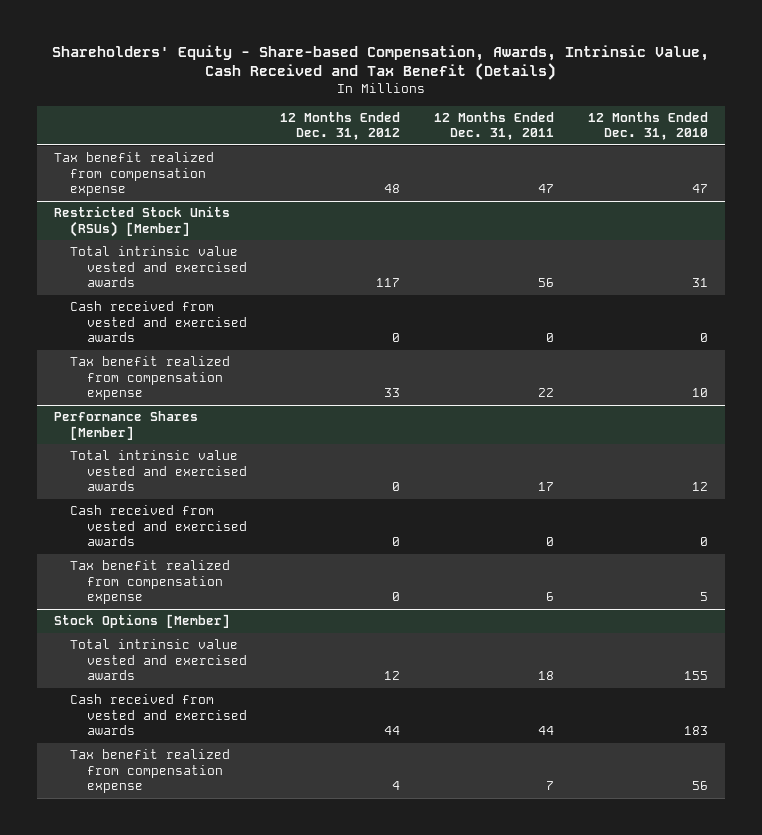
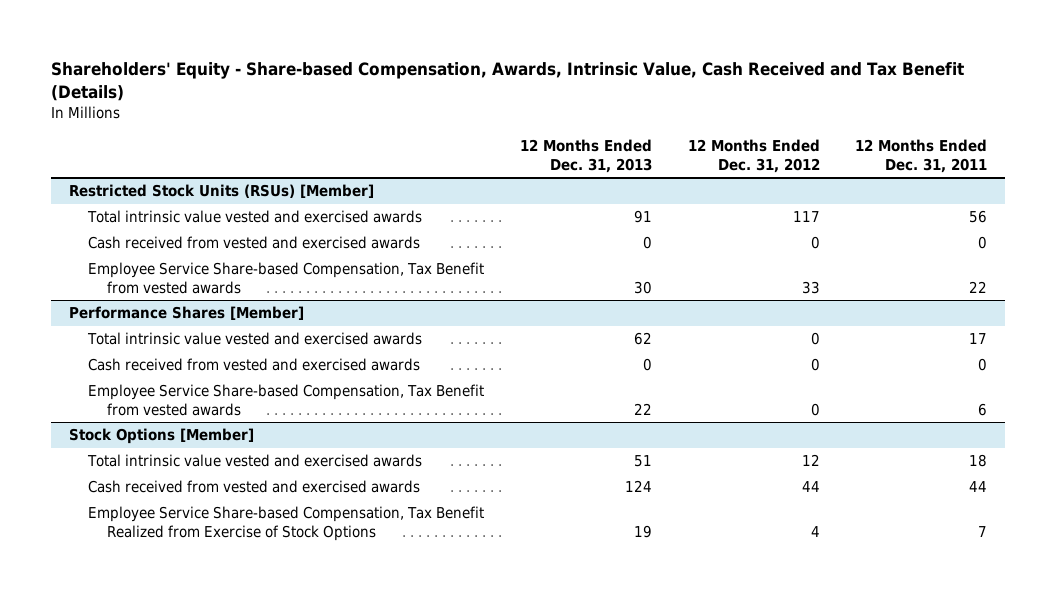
[587,111,708,141] 12 Months Ended Dec. 31, 2010 -> none
none -> [519,139,652,173] 12 Months Ended Dec. 31, 2013
[54,152,215,197] Tax benefit realized from compensation expense -> none
[70,356,231,401] Tax benefit realized from compensation expense -> [87,262,484,295] Employee Service Share-based Compensation, Tax Benefit from vested awards
[70,560,231,605] Tax benefit realized from compensation expense -> none
none -> [87,384,484,417] Employee Service Share-based Compensation, Tax Benefit from vested awards
[70,749,231,794] Tax benefit realized from compensation expense -> none
none -> [87,506,484,542] Employee Service Share-based Compensation, Tax Benefit Realized from Exercise of Stock Options

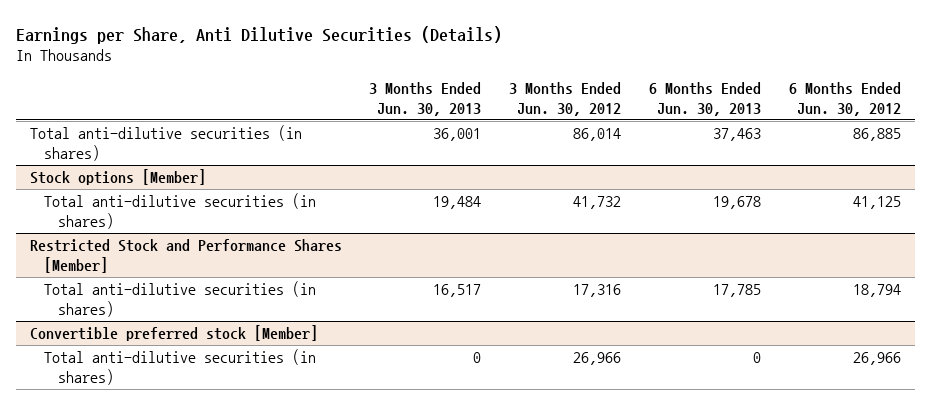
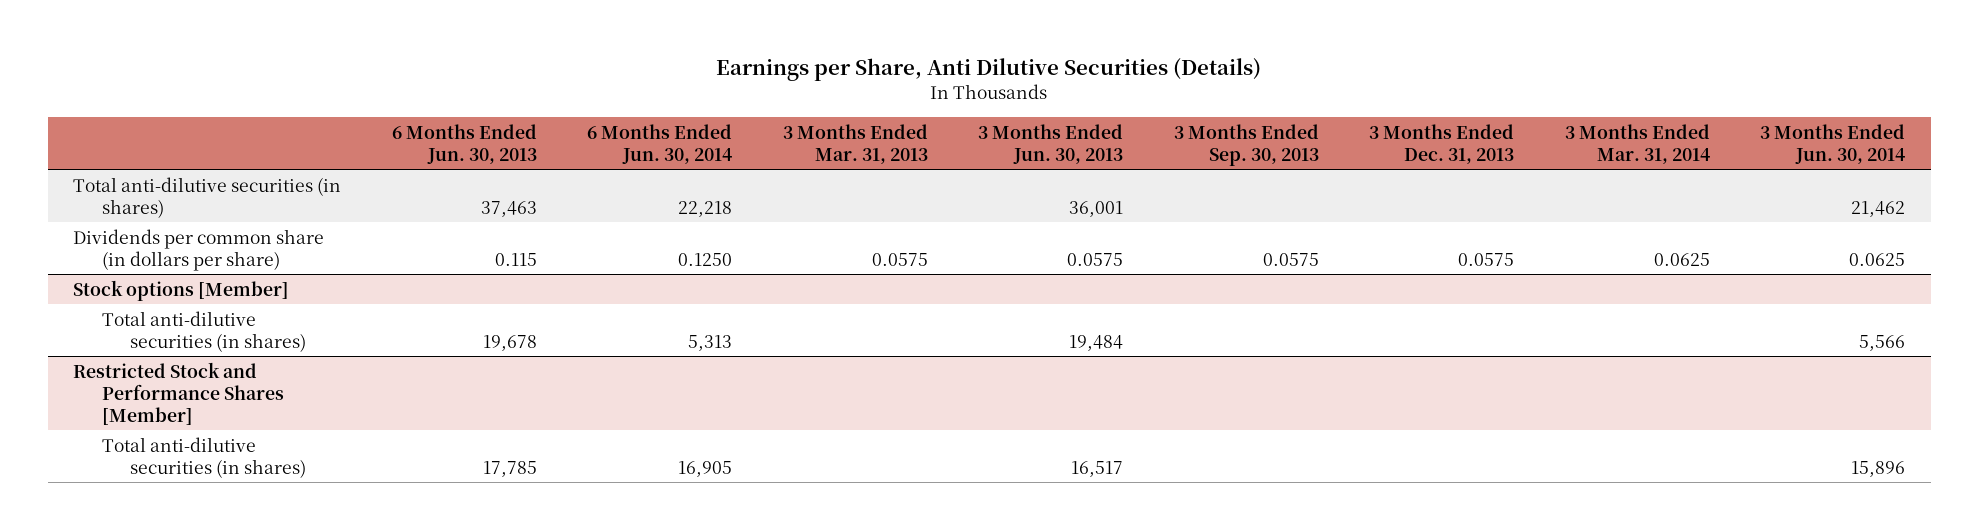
[509,81,622,116] 3 Months Ended Jun. 30, 2012 -> none
[788,81,901,116] 6 Months Ended Jun. 30, 2012 -> none
none -> [587,123,733,164] 6 Months Ended Jun. 30, 2014
none -> [782,123,928,164] 3 Months Ended Mar. 31, 2013
none -> [1173,123,1319,166] 3 Months Ended Sep. 30, 2013
none -> [1369,123,1515,164] 3 Months Ended Dec. 31, 2013
none -> [1564,123,1710,164] 3 Months Ended Mar. 31, 2014
none -> [1760,123,1906,164] 3 Months Ended Jun. 30, 2014
none -> [73,228,325,271] Dividends per common share (in dollars per share)
[29,325,318,342] Convertible preferred stock [Member] -> none
[43,349,316,385] Total anti-dilutive securities (in shares) -> none

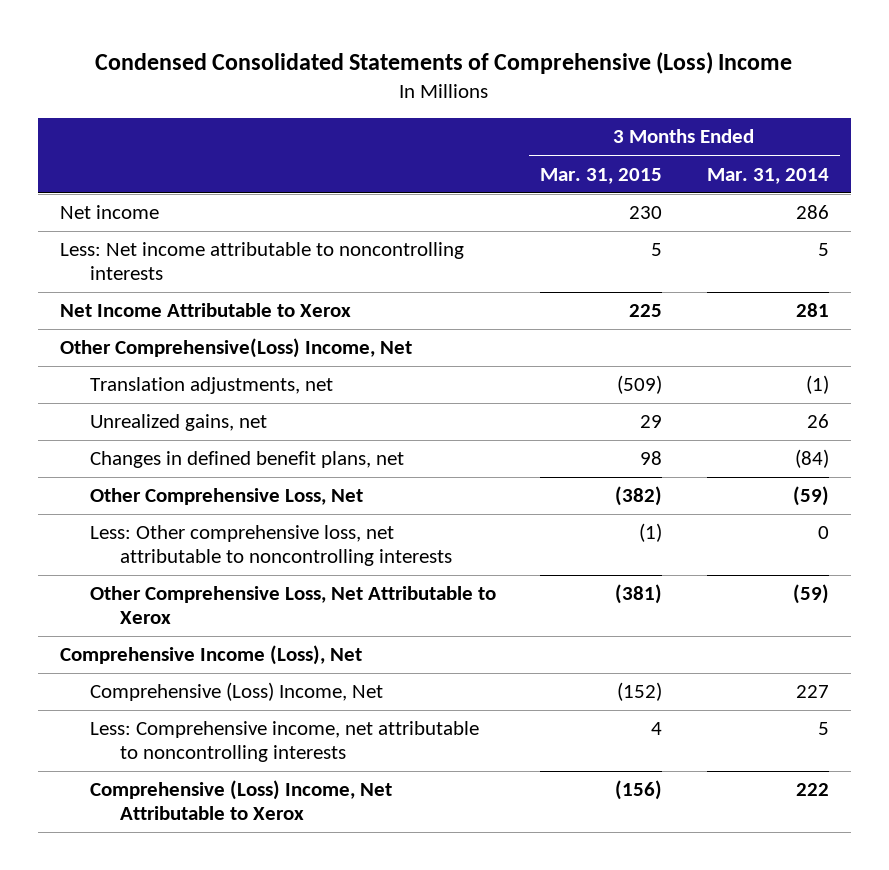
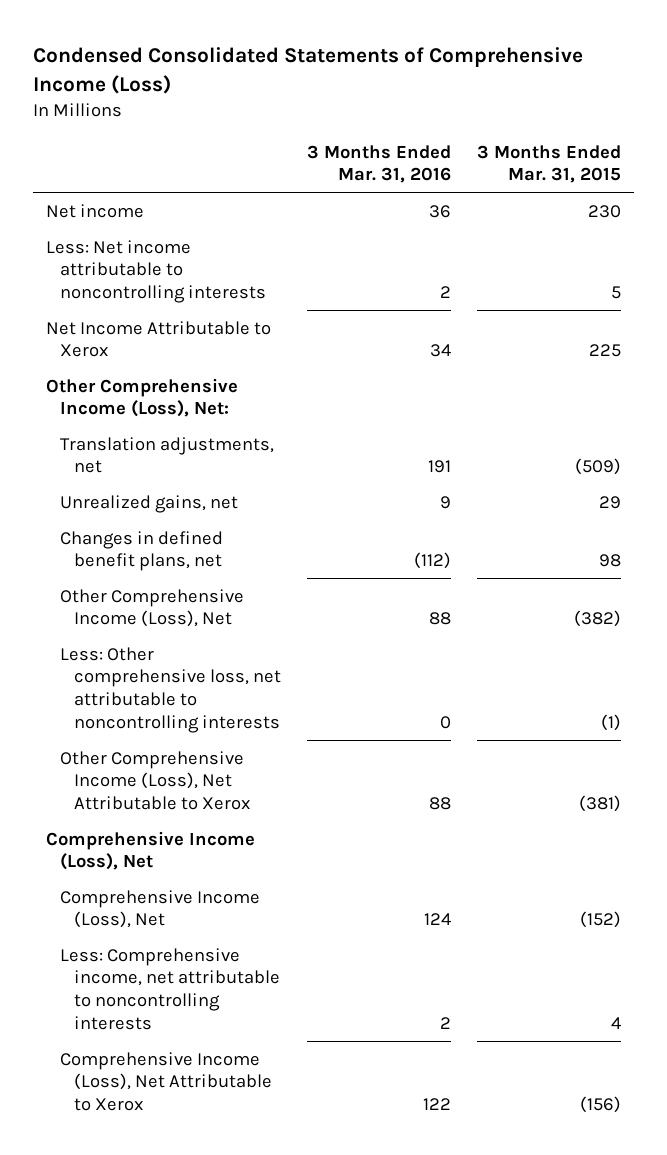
[95,51,793,74] Condensed Consolidated Statements of Comprehensive (Loss) Income -> [33,47,584,94] Condensed Consolidated Statements of Comprehensive Income (Loss)
[706,167,829,184] Mar. 31, 2014 -> none
none -> [306,144,451,184] 3 Months Ended Mar. 31, 2016
[60,338,413,359] Other Comprehensive(Loss) Income, Net -> [46,377,239,418] Other Comprehensive Income (Loss), Net:
[90,488,364,506] Other Comprehensive Loss, Net -> [60,588,245,628] Other Comprehensive Income (Loss), Net
[90,586,497,624] Other Comprehensive Loss, Net Attributable to Xerox -> [60,750,250,811] Other Comprehensive Income (Loss), Net Attributable to Xerox
[90,682,384,702] Comprehensive (Loss) Income, Net -> [60,889,261,929] Comprehensive Income (Loss), Net
[90,780,393,820] Comprehensive (Loss) Income, Net Attributable to Xerox -> [60,1051,272,1112] Comprehensive Income (Loss), Net Attributable to Xerox

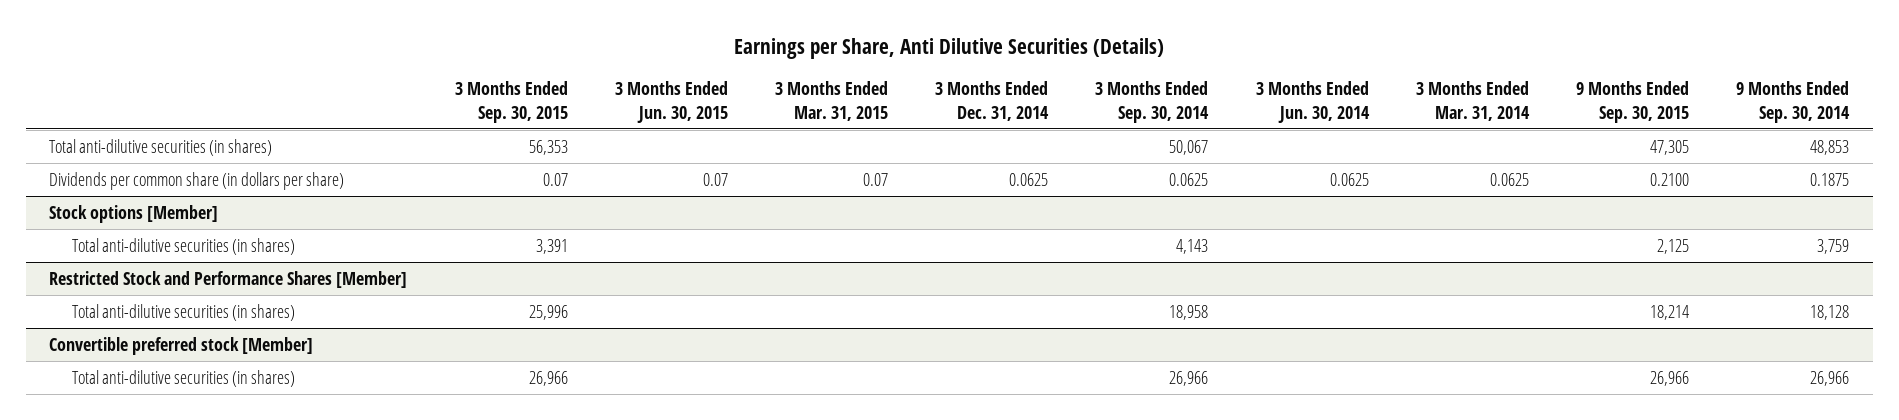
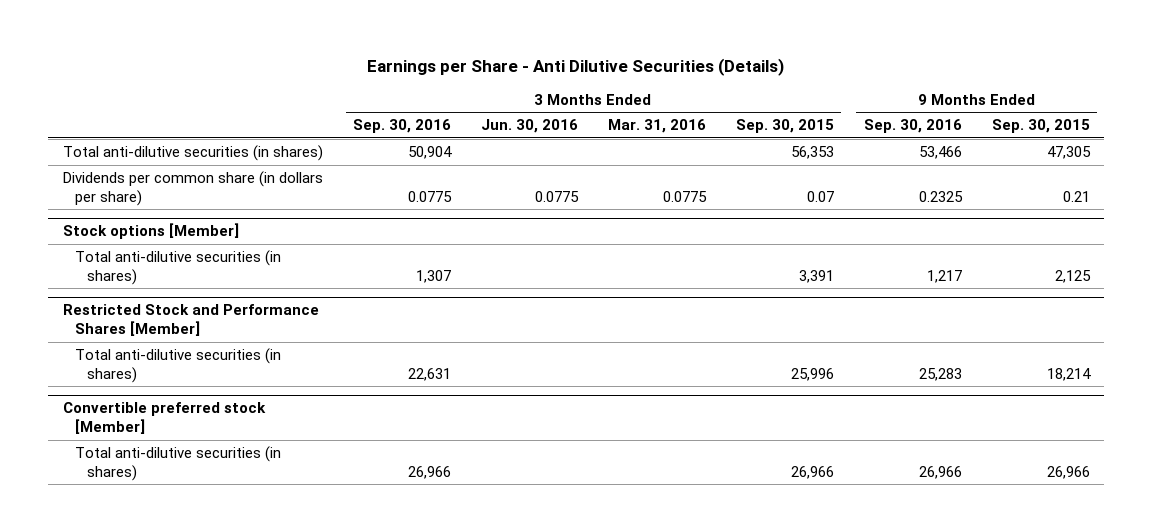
[734,37,1165,59] Earnings per Share, Anti Dilutive Securities (Details) -> [367,57,785,76] Earnings per Share - Anti Dilutive Securities (Details)
[614,81,728,123] 3 Months Ended Jun. 30, 2015 -> none
[775,81,889,121] 3 Months Ended Mar. 31, 2015 -> none
[935,81,1050,121] 3 Months Ended Dec. 31, 2014 -> none
[1095,81,1210,123] 3 Months Ended Sep. 30, 2014 -> none
[1255,81,1370,123] 3 Months Ended Jun. 30, 2014 -> none
[1415,81,1530,121] 3 Months Ended Mar. 31, 2014 -> none
[1736,81,1851,123] 9 Months Ended Sep. 30, 2014 -> none
none -> [353,119,452,134] Sep. 30, 2016
none -> [481,119,579,134] Jun. 30, 2016
none -> [607,119,706,134] Mar. 31, 2016
none -> [863,119,962,134] Sep. 30, 2016
[1650,173,1690,187] 0.2100 -> [1062,190,1090,202] 0.21

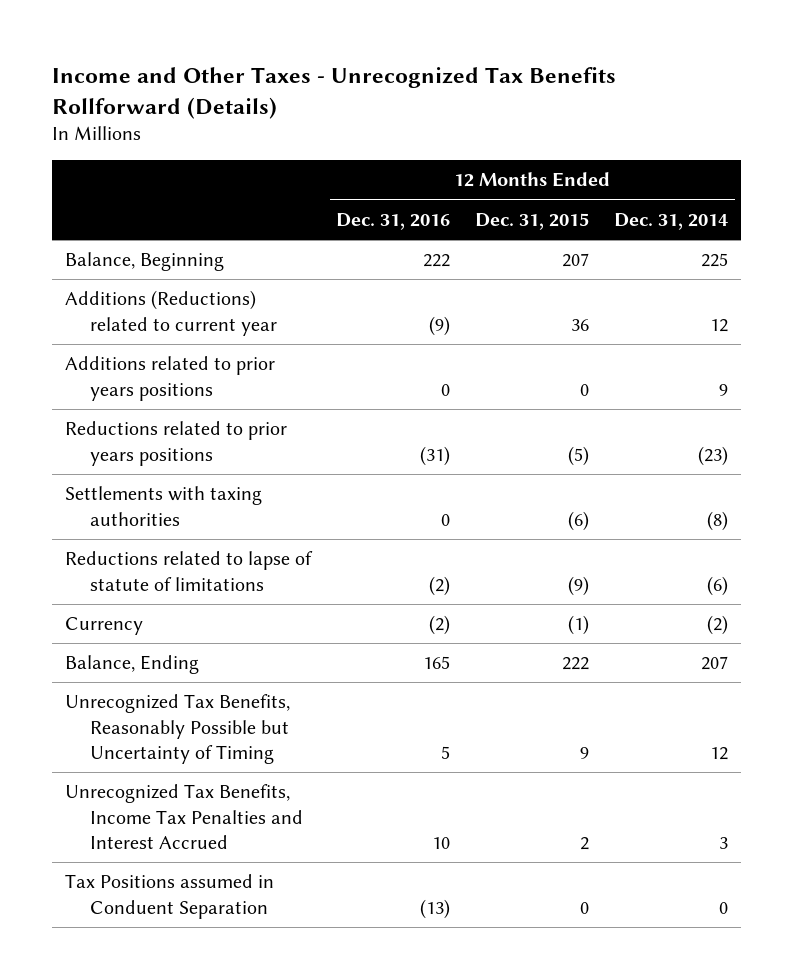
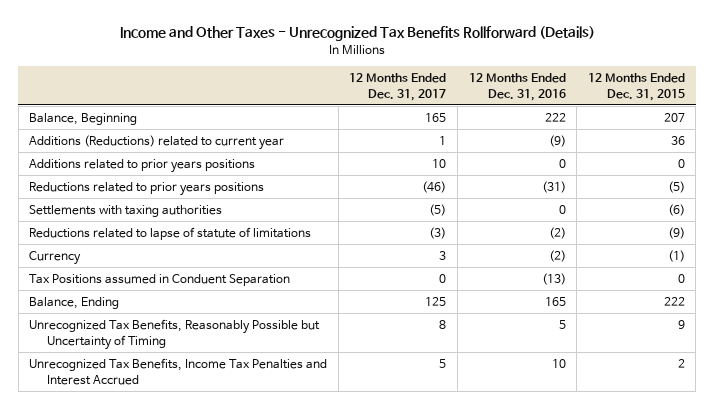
[614,212,729,230] Dec. 31, 2014 -> none
none -> [349,73,447,101] 12 Months Ended Dec. 31, 2017
[64,874,274,919] Tax Positions assumed in Conduent Separation -> [29,274,291,287] Tax Positions assumed in Conduent Separation

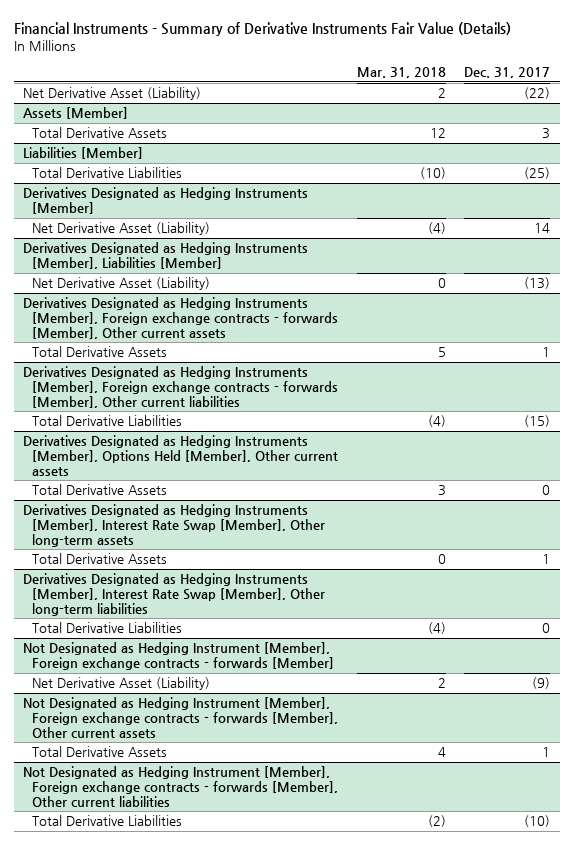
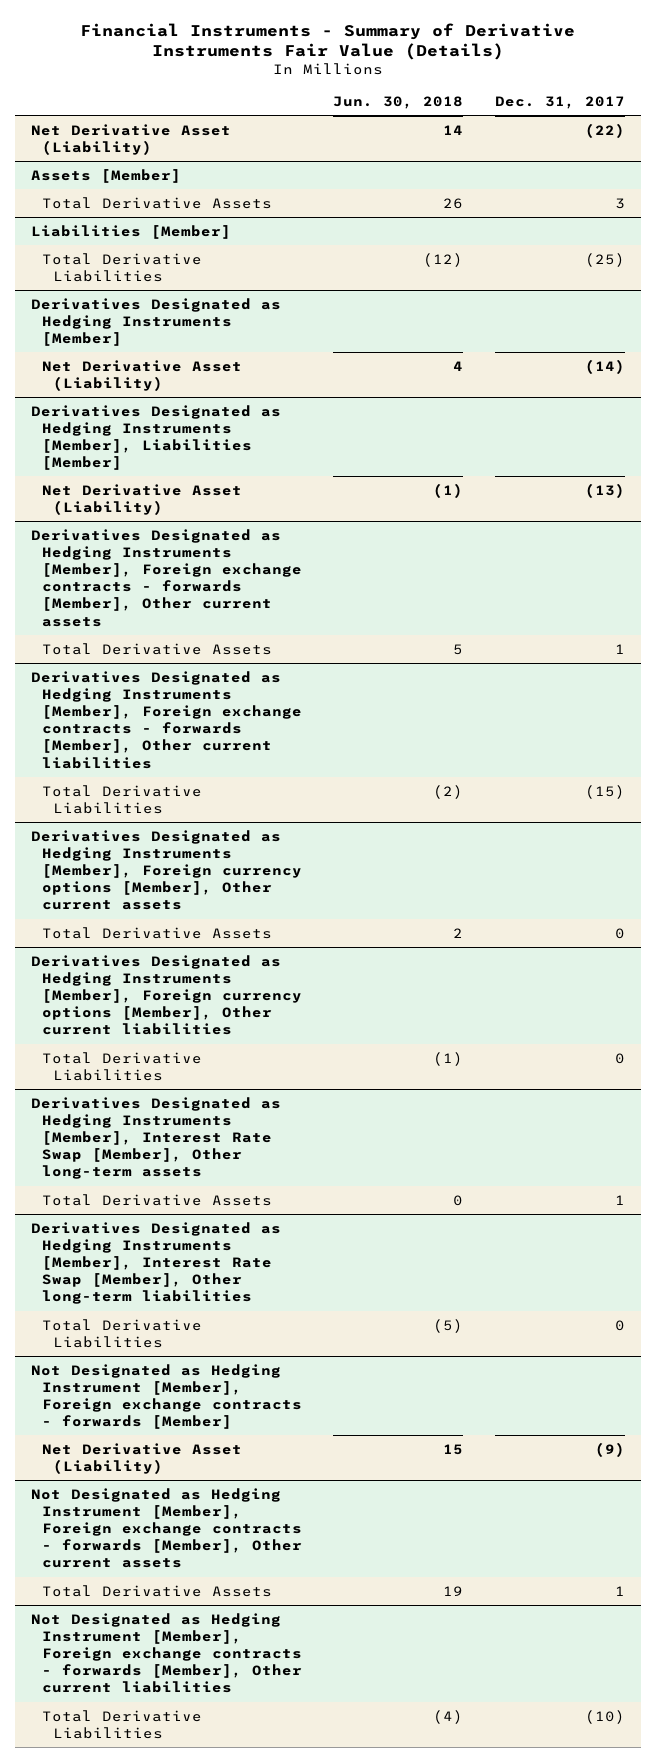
[356,67,446,79] Mar. 31, 2018 -> none
none -> [333,96,464,110] Jun. 30, 2018
[534,223,551,234] 14 -> [584,358,625,374] (14)
[23,435,339,476] Derivatives Designated as Hedging Instruments [Member], Options Held [Member], Other current assets -> [30,829,302,911] Derivatives Designated as Hedging Instruments [Member], Foreign currency options [Member], Other current assets
none -> [30,954,302,1036] Derivatives Designated as Hedging Instruments [Member], Foreign currency options [Member], Other current liabilities
none -> [41,1051,202,1081] Total Derivative Liabilities

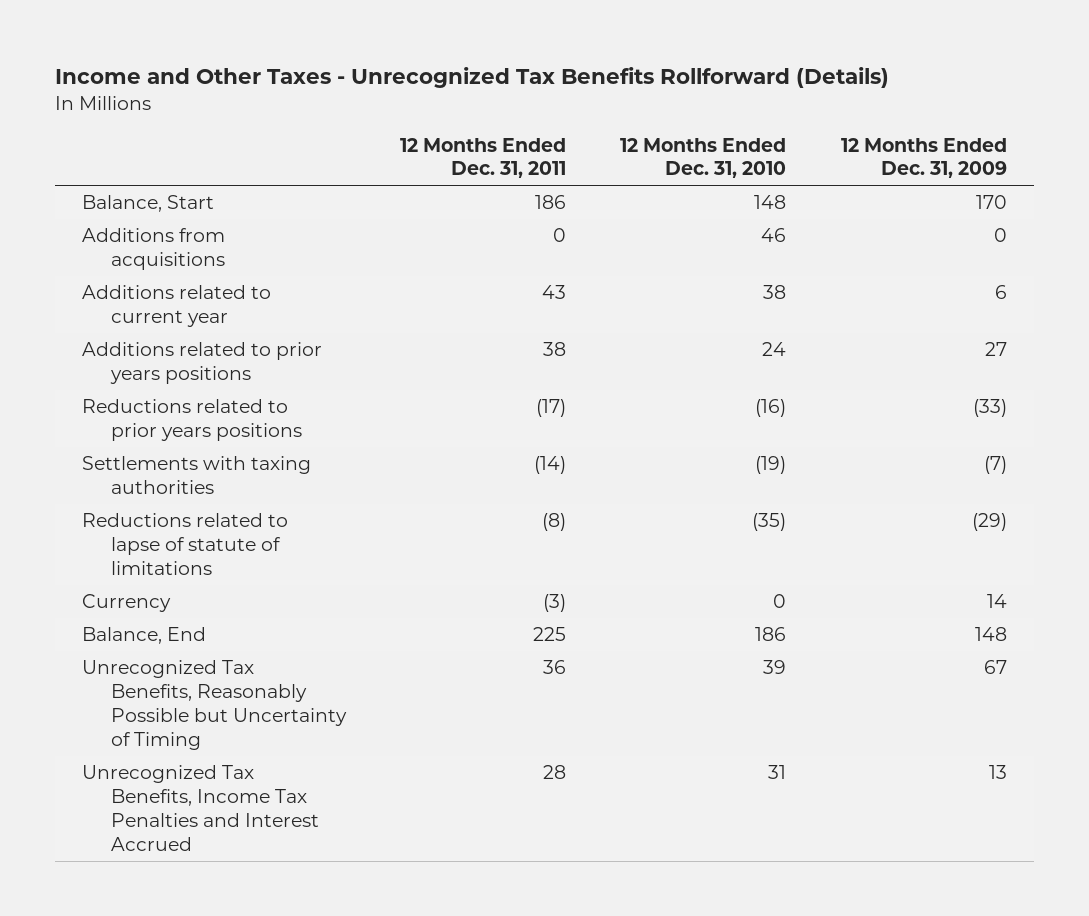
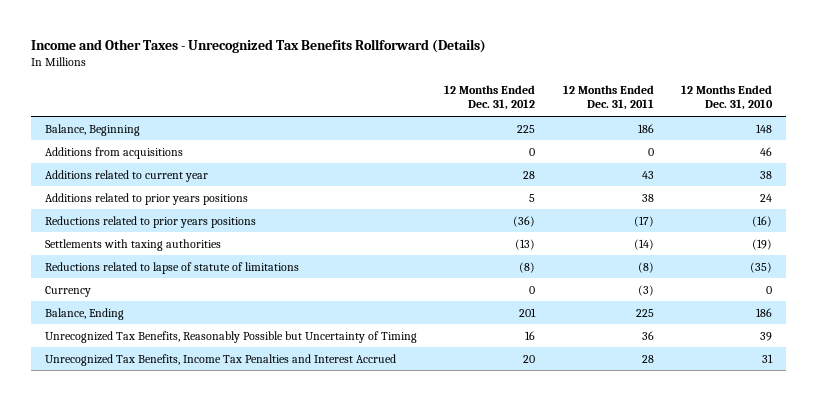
[840,137,1007,179] 12 Months Ended Dec. 31, 2009 -> none
none -> [444,84,536,111] 12 Months Ended Dec. 31, 2012
[82,195,215,213] Balance, Start -> [44,123,140,136] Balance, Beginning
[82,627,207,645] Balance, End -> [44,307,124,320] Balance, Ending

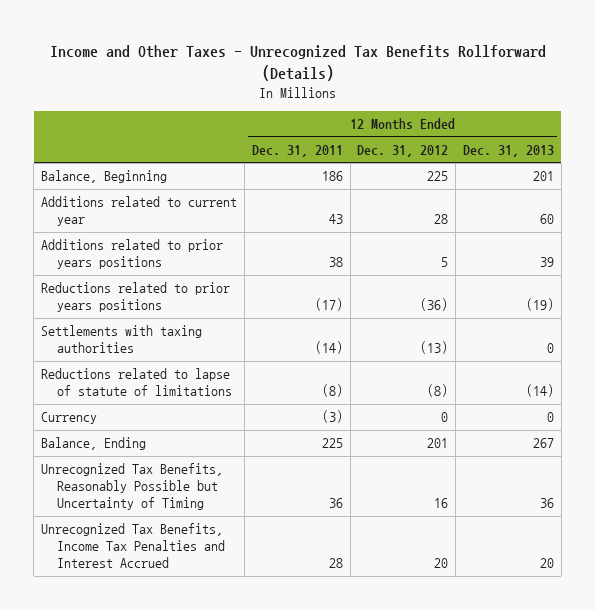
[680,84,773,111] 12 Months Ended Dec. 31, 2010 -> none
none -> [462,145,554,158] Dec. 31, 2013
[44,146,183,159] Additions from acquisitions -> none

